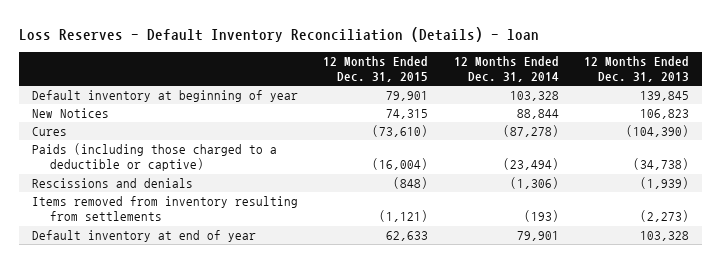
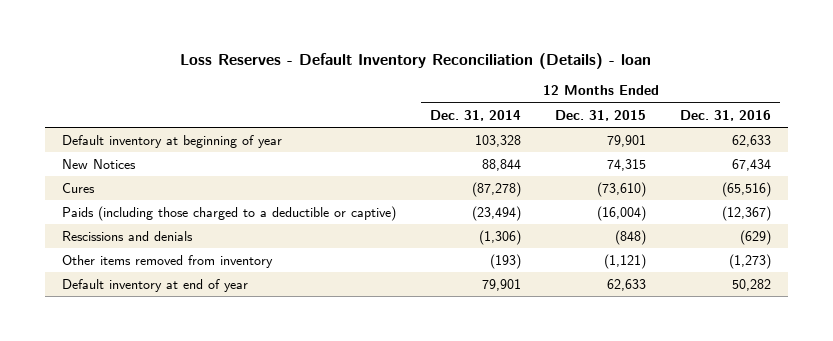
[584,56,690,83] 12 Months Ended Dec. 31, 2013 -> none
none -> [680,109,772,121] Dec. 31, 2016
[32,196,299,222] Items removed from inventory resulting from settlements -> [61,254,273,268] Other items removed from inventory

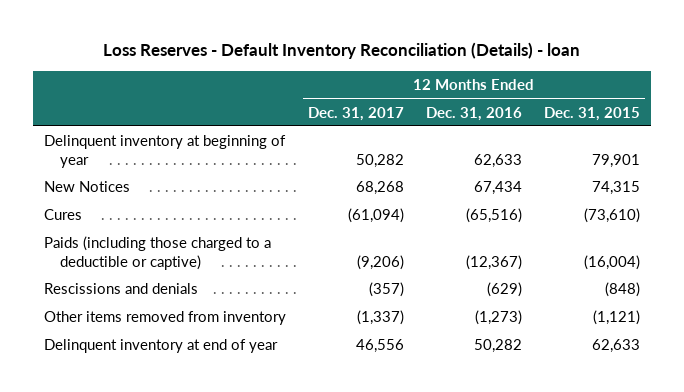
[429,109,521,121] Dec. 31, 2014 -> none
none -> [308,106,405,121] Dec. 31, 2017
[61,134,282,148] Default inventory at beginning of year -> [44,135,287,168] Delinquent inventory at beginning of year
[61,278,248,292] Default inventory at end of year -> [44,339,279,354] Delinquent inventory at end of year

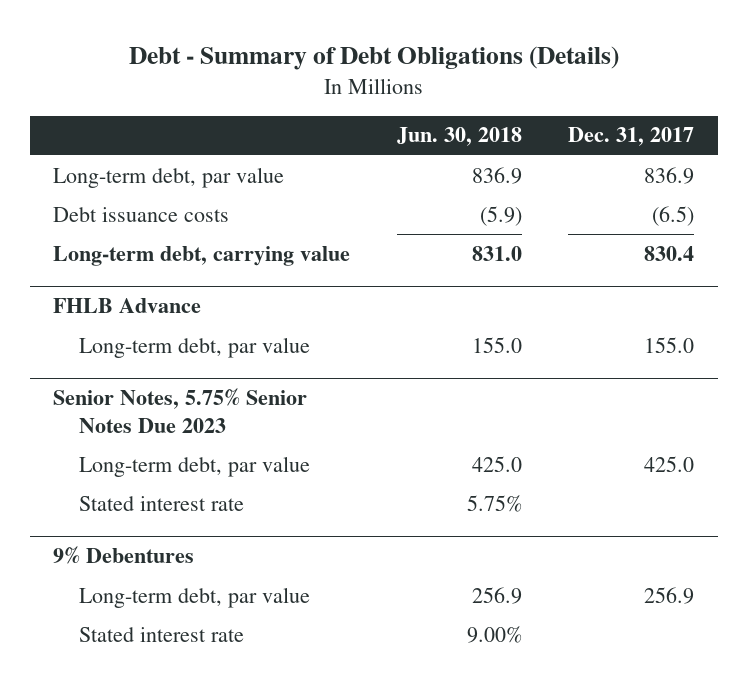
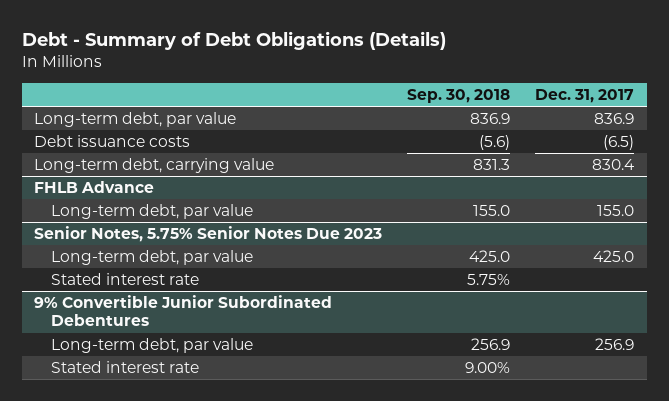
[396,127,522,147] Jun. 30, 2018 -> none
none -> [407,89,511,104] Sep. 30, 2018
[52,546,194,565] 9% Debentures -> [34,295,333,327] 9% Convertible Junior Subordinated Debentures

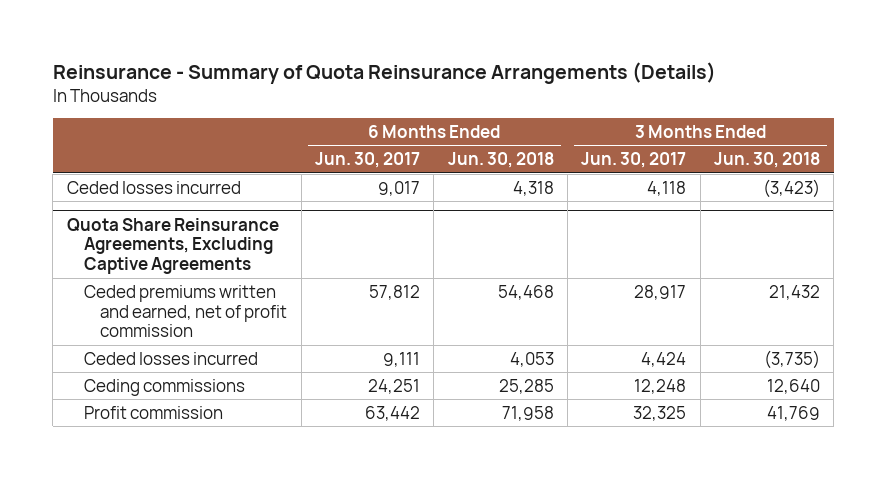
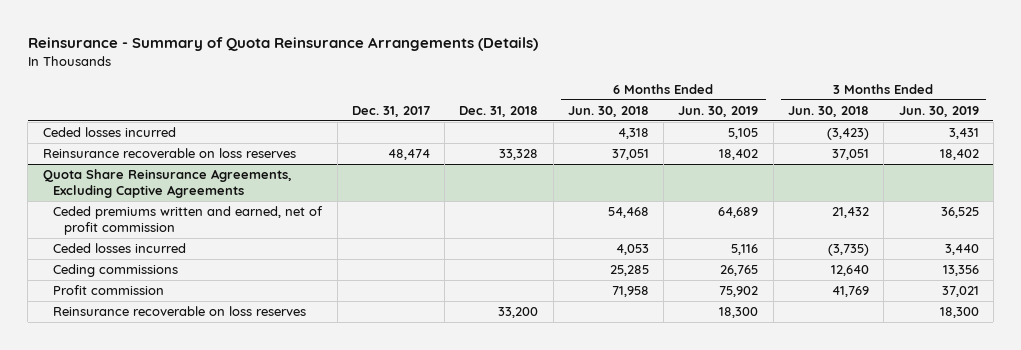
[315,152,421,169] Jun. 30, 2017 -> none
[581,152,687,169] Jun. 30, 2017 -> none
none -> [351,105,430,117] Dec. 31, 2017
none -> [459,105,539,117] Dec. 31, 2018
none -> [678,105,759,117] Jun. 30, 2019
none -> [898,105,979,117] Jun. 30, 2019
none -> [42,148,296,159] Reinsurance recoverable on loss reserves
none -> [53,306,307,317] Reinsurance recoverable on loss reserves

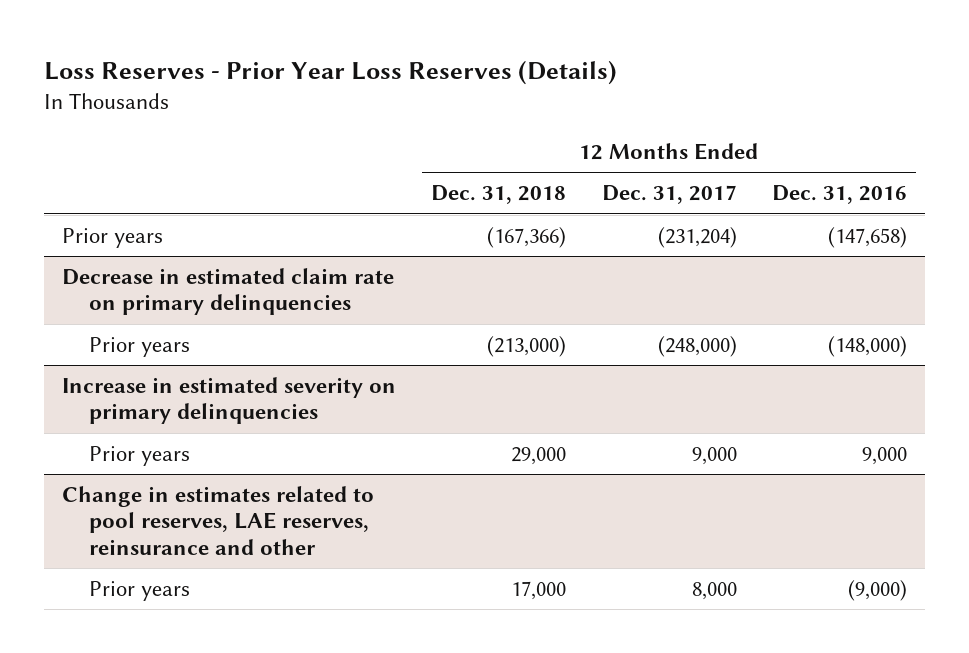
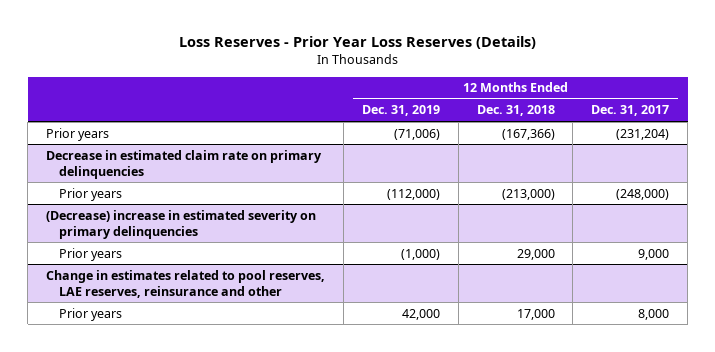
[772,185,908,205] Dec. 31, 2016 -> none
none -> [361,105,440,117] Dec. 31, 2019
[61,376,396,425] Increase in estimated severity on primary delinquencies -> [46,209,317,239] (Decrease) increase in estimated severity on primary delinquencies

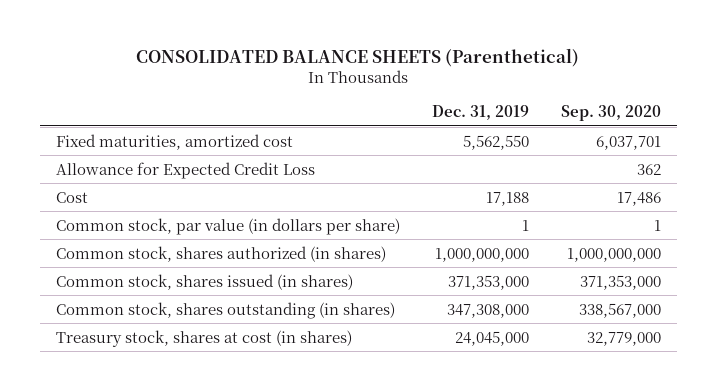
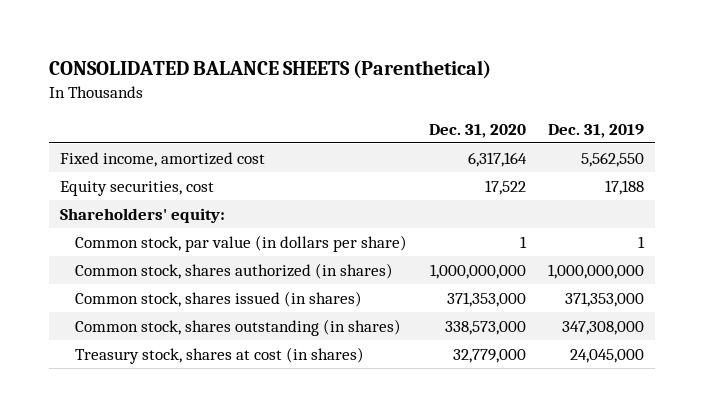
[561,105,662,122] Sep. 30, 2020 -> none
none -> [429,123,527,138] Dec. 31, 2020
[55,161,315,179] Allowance for Expected Credit Loss -> none
[55,133,293,150] Fixed maturities, amortized cost -> [59,151,265,167] Fixed income, amortized cost
[55,191,88,203] Cost -> [59,180,214,196] Equity securities, cost
none -> [59,207,225,223] Shareholders' equity:

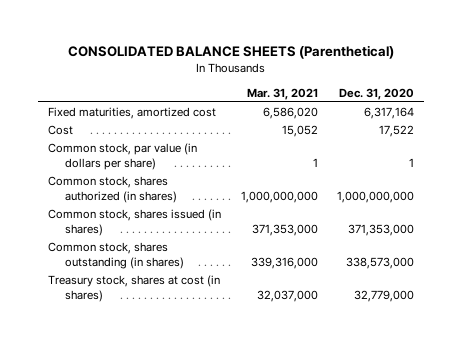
[548,123,645,138] Dec. 31, 2019 -> none
none -> [246,87,318,100] Mar. 31, 2021
[59,207,225,223] Shareholders' equity: -> none
[59,151,265,167] Fixed income, amortized cost -> [47,107,216,120] Fixed maturities, amortized cost
[59,180,214,196] Equity securities, cost -> [47,125,73,136] Cost

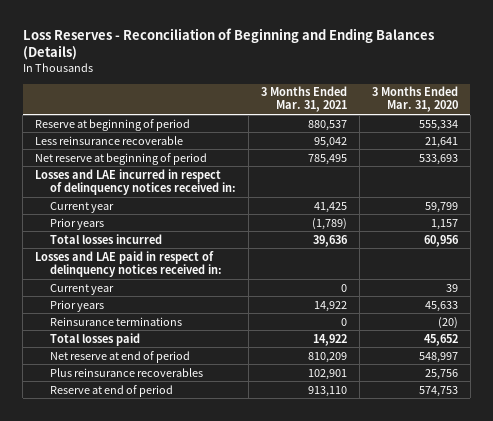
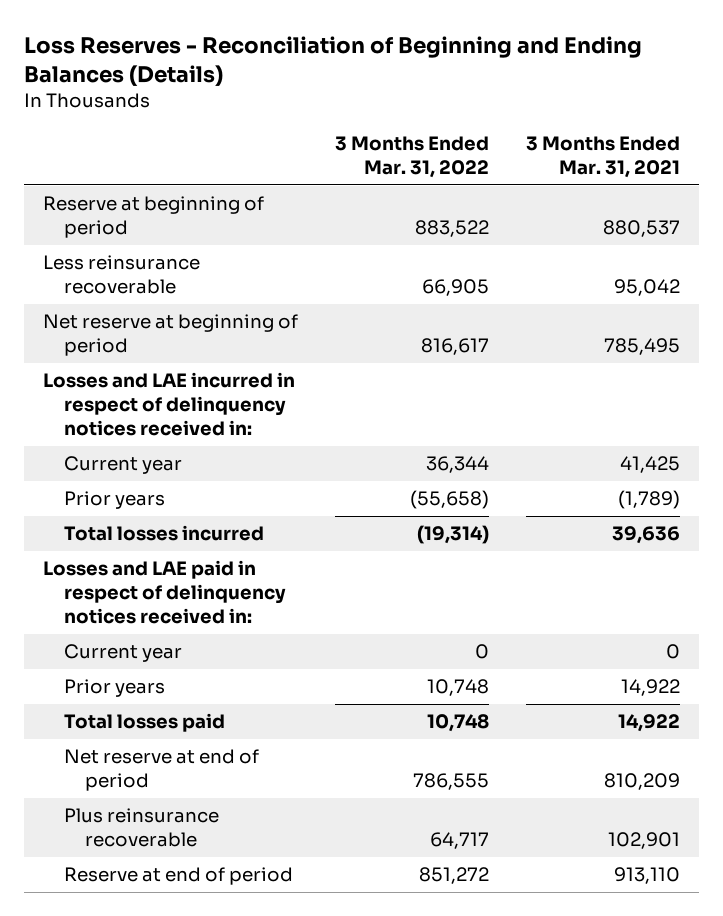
[371,86,458,113] 3 Months Ended Mar. 31, 2020 -> none
none -> [334,136,489,179] 3 Months Ended Mar. 31, 2022
[49,316,182,326] Reinsurance terminations -> none
[49,367,203,377] Plus reinsurance recoverables -> [63,808,219,848] Plus reinsurance recoverable

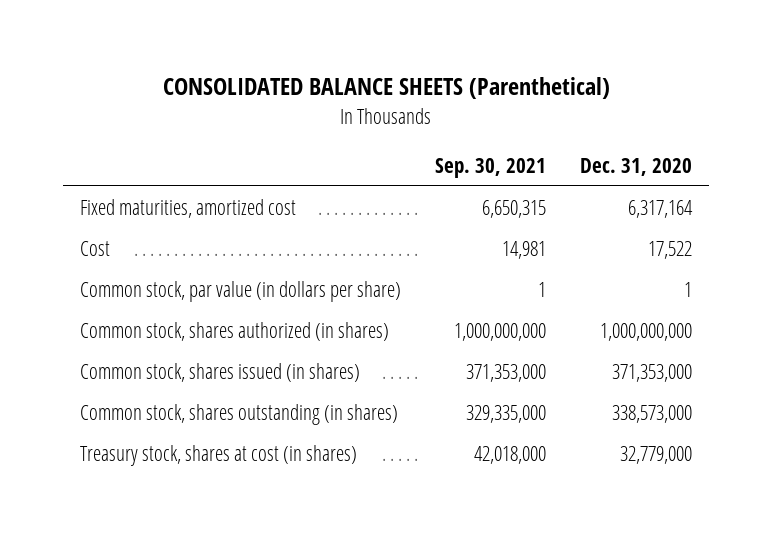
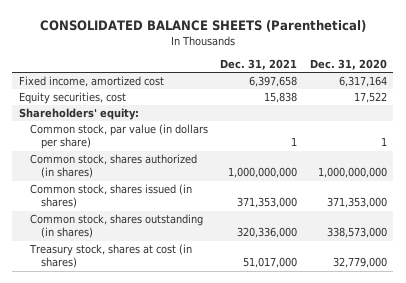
[434,157,546,178] Sep. 30, 2021 -> none
none -> [220,59,298,71] Dec. 31, 2021
[79,198,296,218] Fixed maturities, amortized cost -> [18,76,164,88] Fixed income, amortized cost
[79,240,110,256] Cost -> [18,92,126,105] Equity securities, cost
none -> [18,108,139,121] Shareholders' equity:

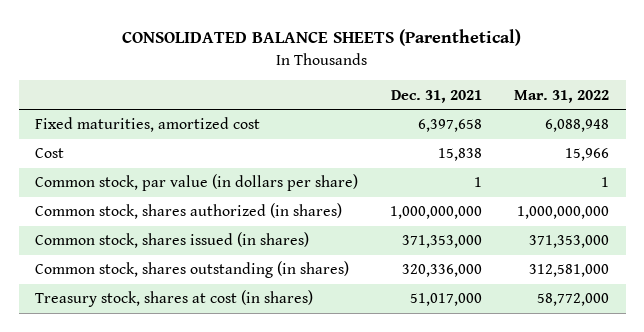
[309,59,387,71] Dec. 31, 2020 -> none
none -> [514,89,610,103] Mar. 31, 2022
[18,108,139,121] Shareholders' equity: -> none
[18,76,164,88] Fixed income, amortized cost -> [34,117,260,133] Fixed maturities, amortized cost
[18,92,126,105] Equity securities, cost -> [34,148,64,159] Cost

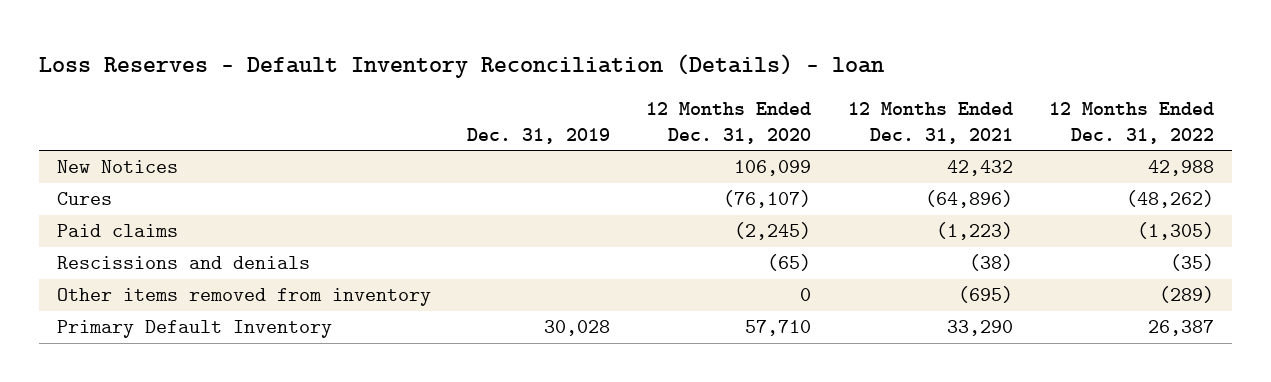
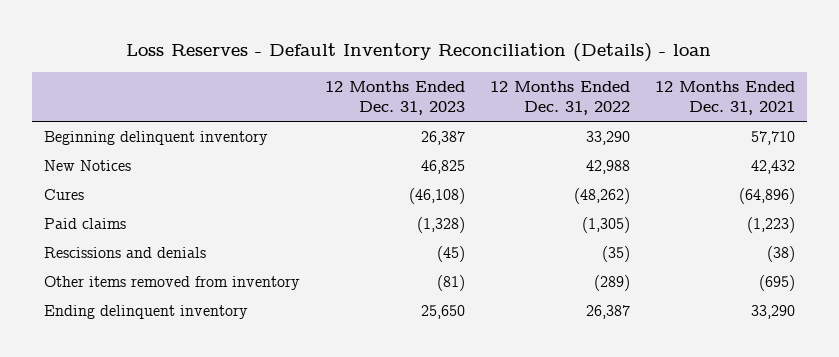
[467,127,611,144] Dec. 31, 2019 -> none
[646,102,812,144] 12 Months Ended Dec. 31, 2020 -> none
none -> [325,80,466,115] 12 Months Ended Dec. 31, 2023
none -> [44,130,269,145] Beginning delinquent inventory
[57,320,333,339] Primary Default Inventory -> [44,304,249,319] Ending delinquent inventory

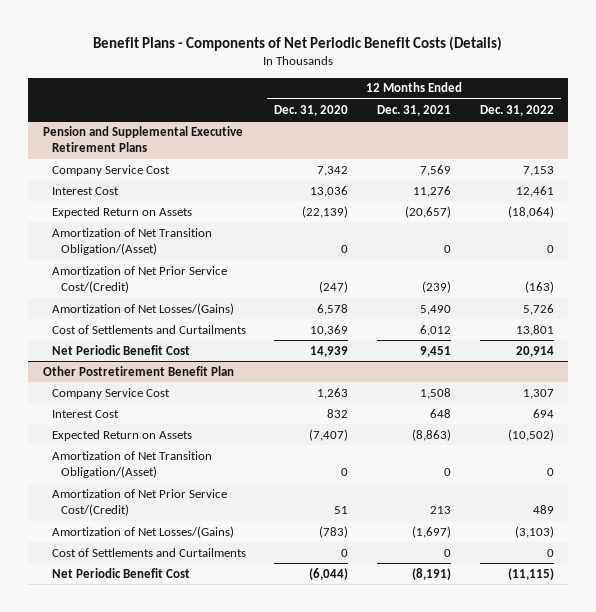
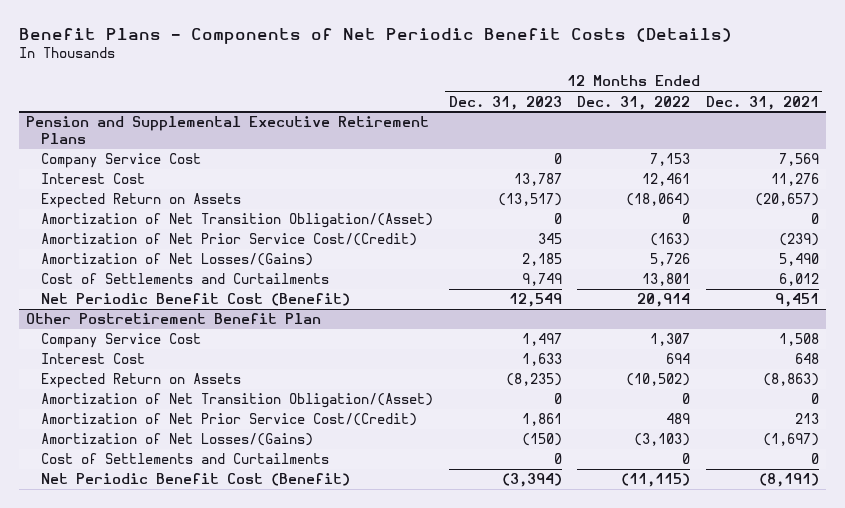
[274,104,349,116] Dec. 31, 2020 -> none
none -> [448,95,562,110] Dec. 31, 2023
[51,344,190,355] Net Periodic Benefit Cost -> [41,293,351,307] Net Periodic Benefit Cost (Benefit)
[51,567,190,578] Net Periodic Benefit Cost -> [41,473,351,487] Net Periodic Benefit Cost (Benefit)

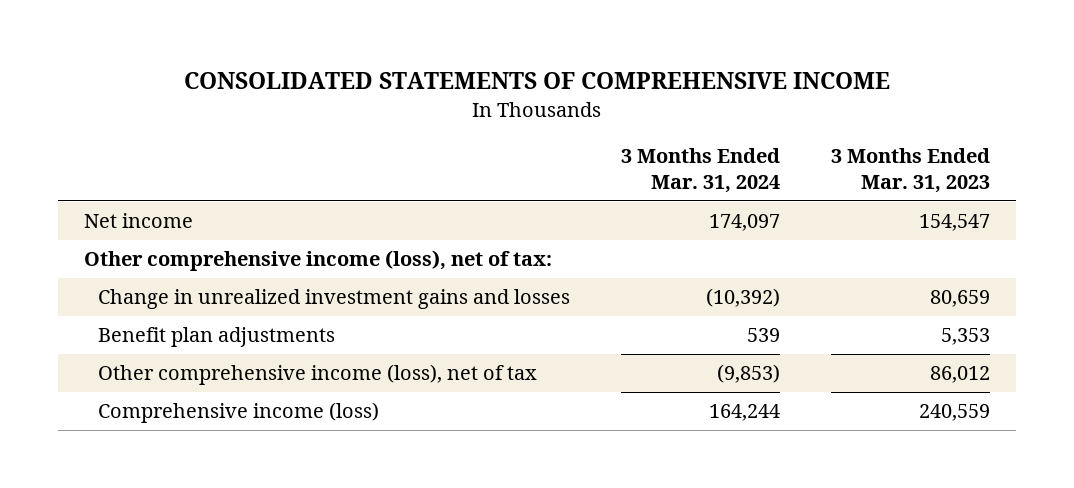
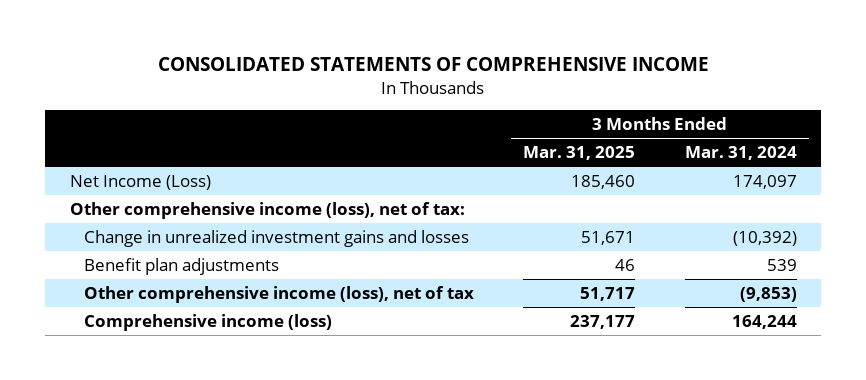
[831,148,991,194] 3 Months Ended Mar. 31, 2023 -> none
none -> [523,146,636,161] Mar. 31, 2025
[83,213,193,229] Net income -> [69,174,211,190] Net Income (Loss)

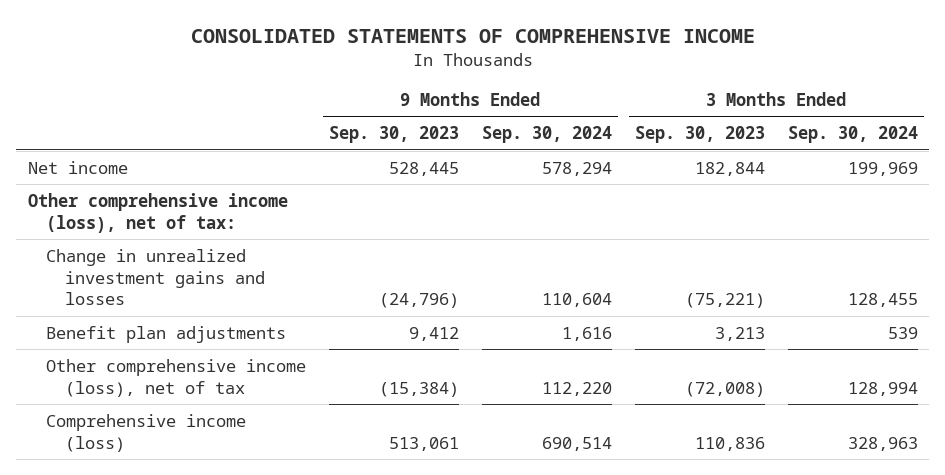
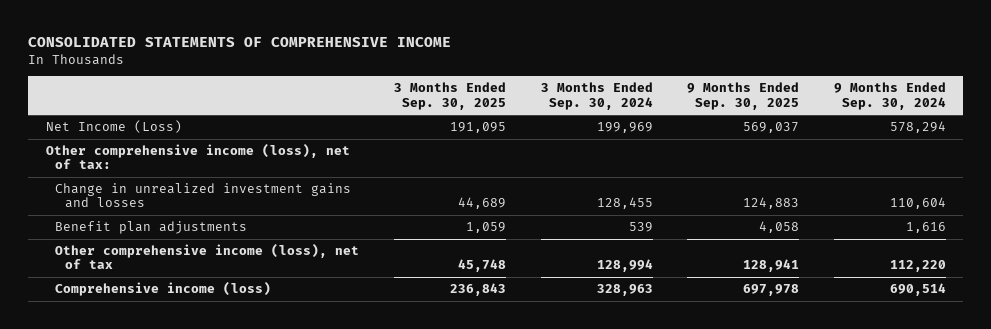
[328,126,459,144] Sep. 30, 2023 -> none
[634,126,765,144] Sep. 30, 2023 -> none
none -> [393,82,506,110] 3 Months Ended Sep. 30, 2025
none -> [687,82,800,110] 9 Months Ended Sep. 30, 2025
[27,160,128,174] Net income -> [45,120,182,134] Net Income (Loss)

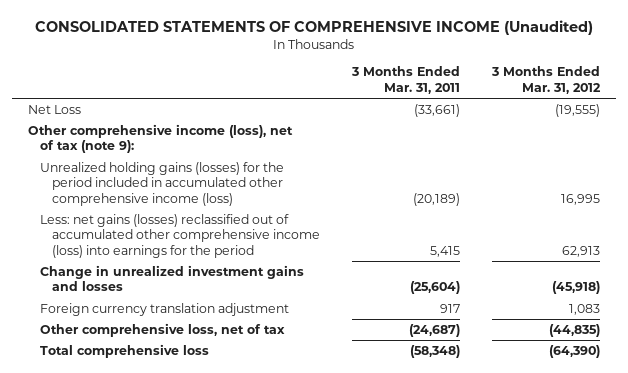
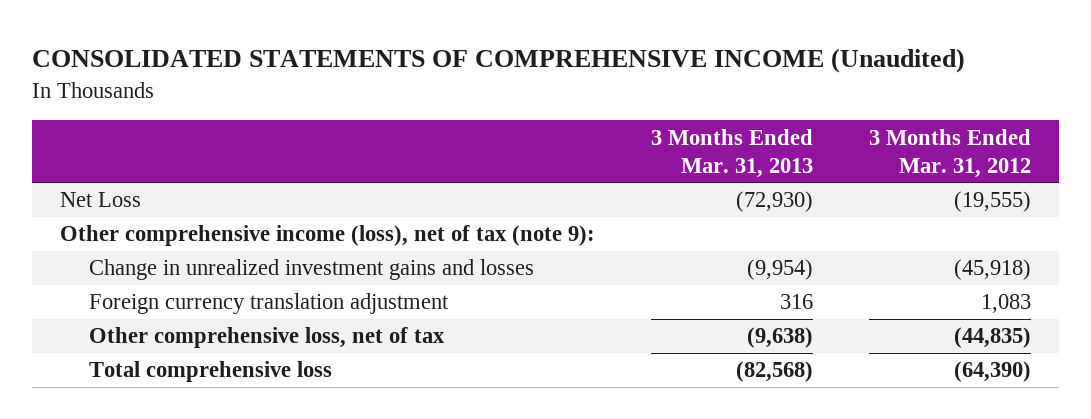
[350,66,460,94] 3 Months Ended Mar. 31, 2011 -> none
none -> [651,128,814,178] 3 Months Ended Mar. 31, 2013
[39,162,284,206] Unrealized holding gains (losses) for the period included in accumulated other comprehensive income (loss) -> none
[39,214,320,258] Less: net gains (losses) reclassified out of accumulated other comprehensive income (loss) into earnings for the period -> none

